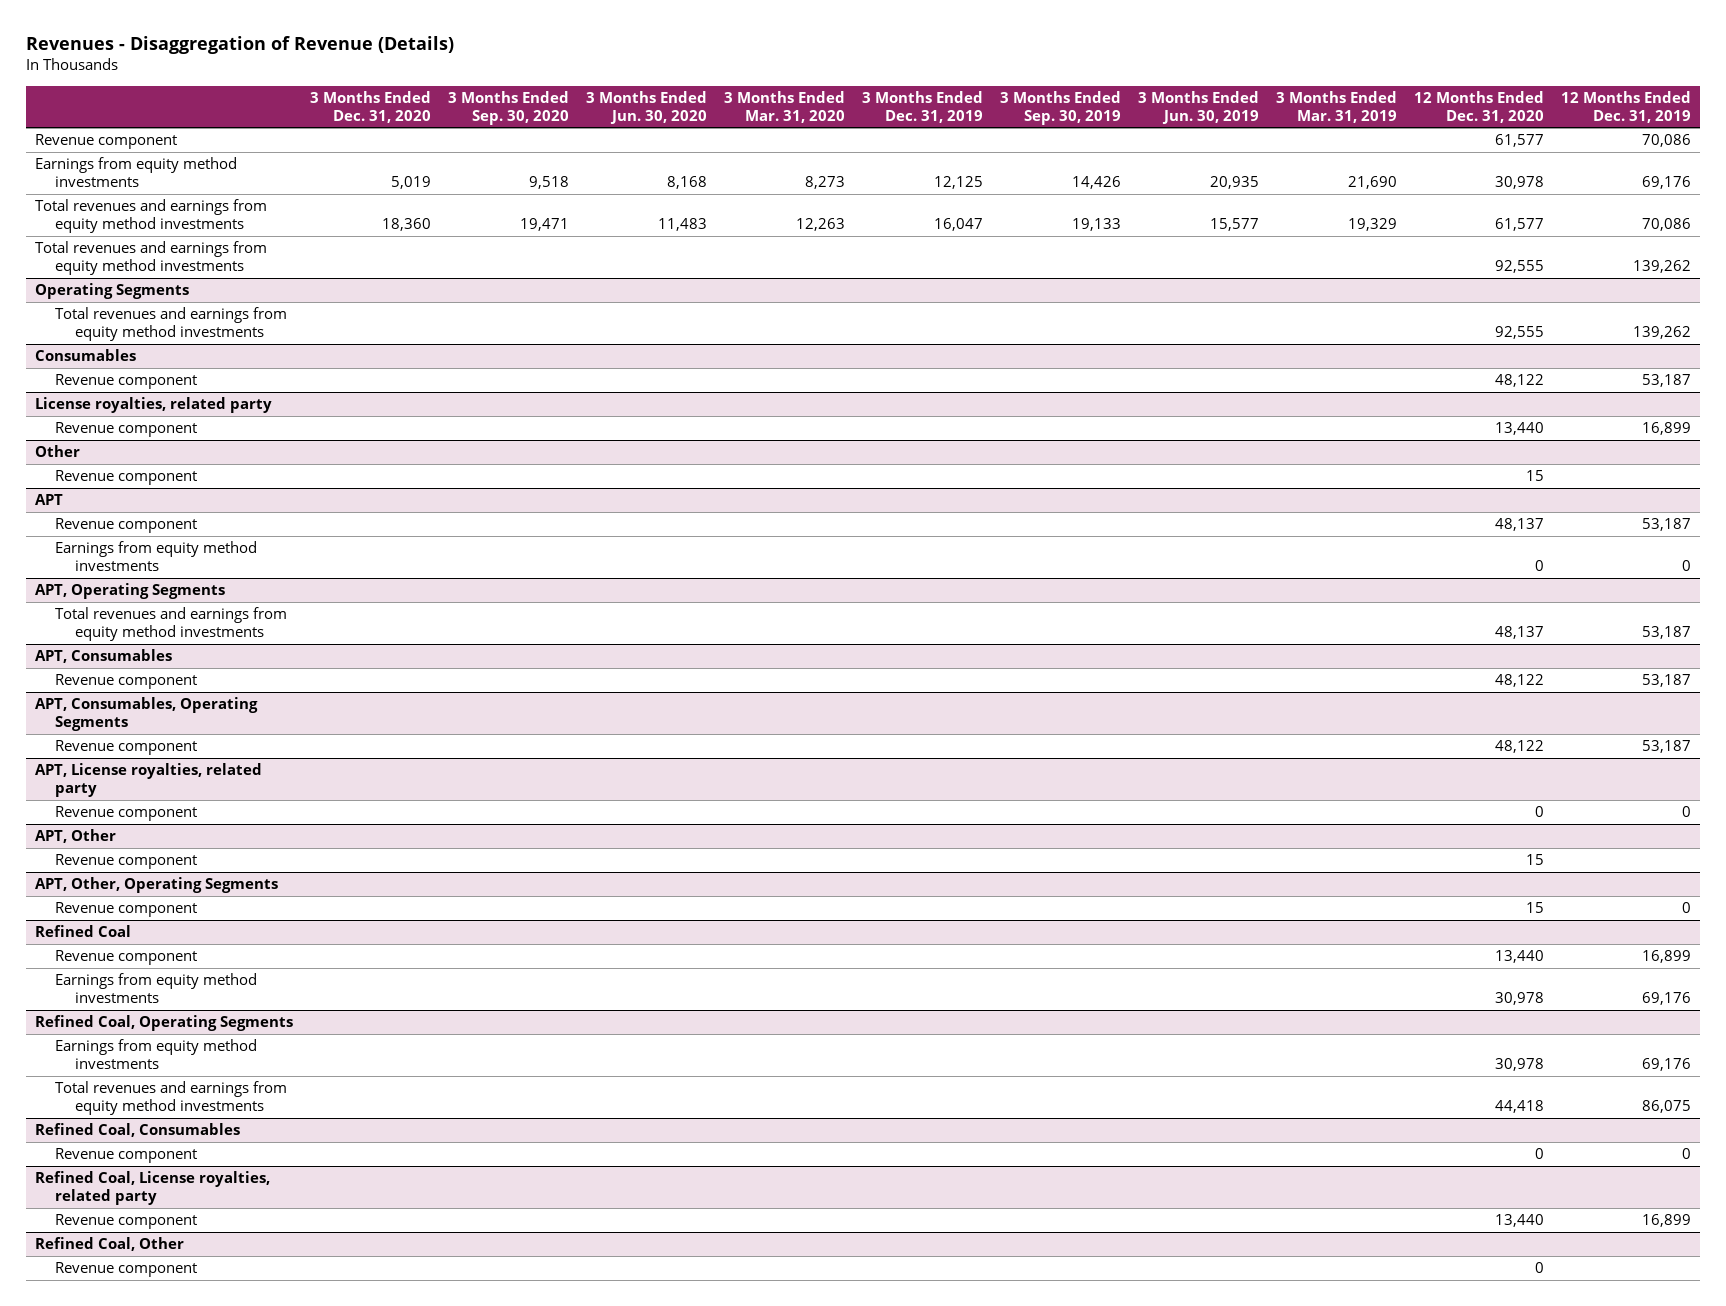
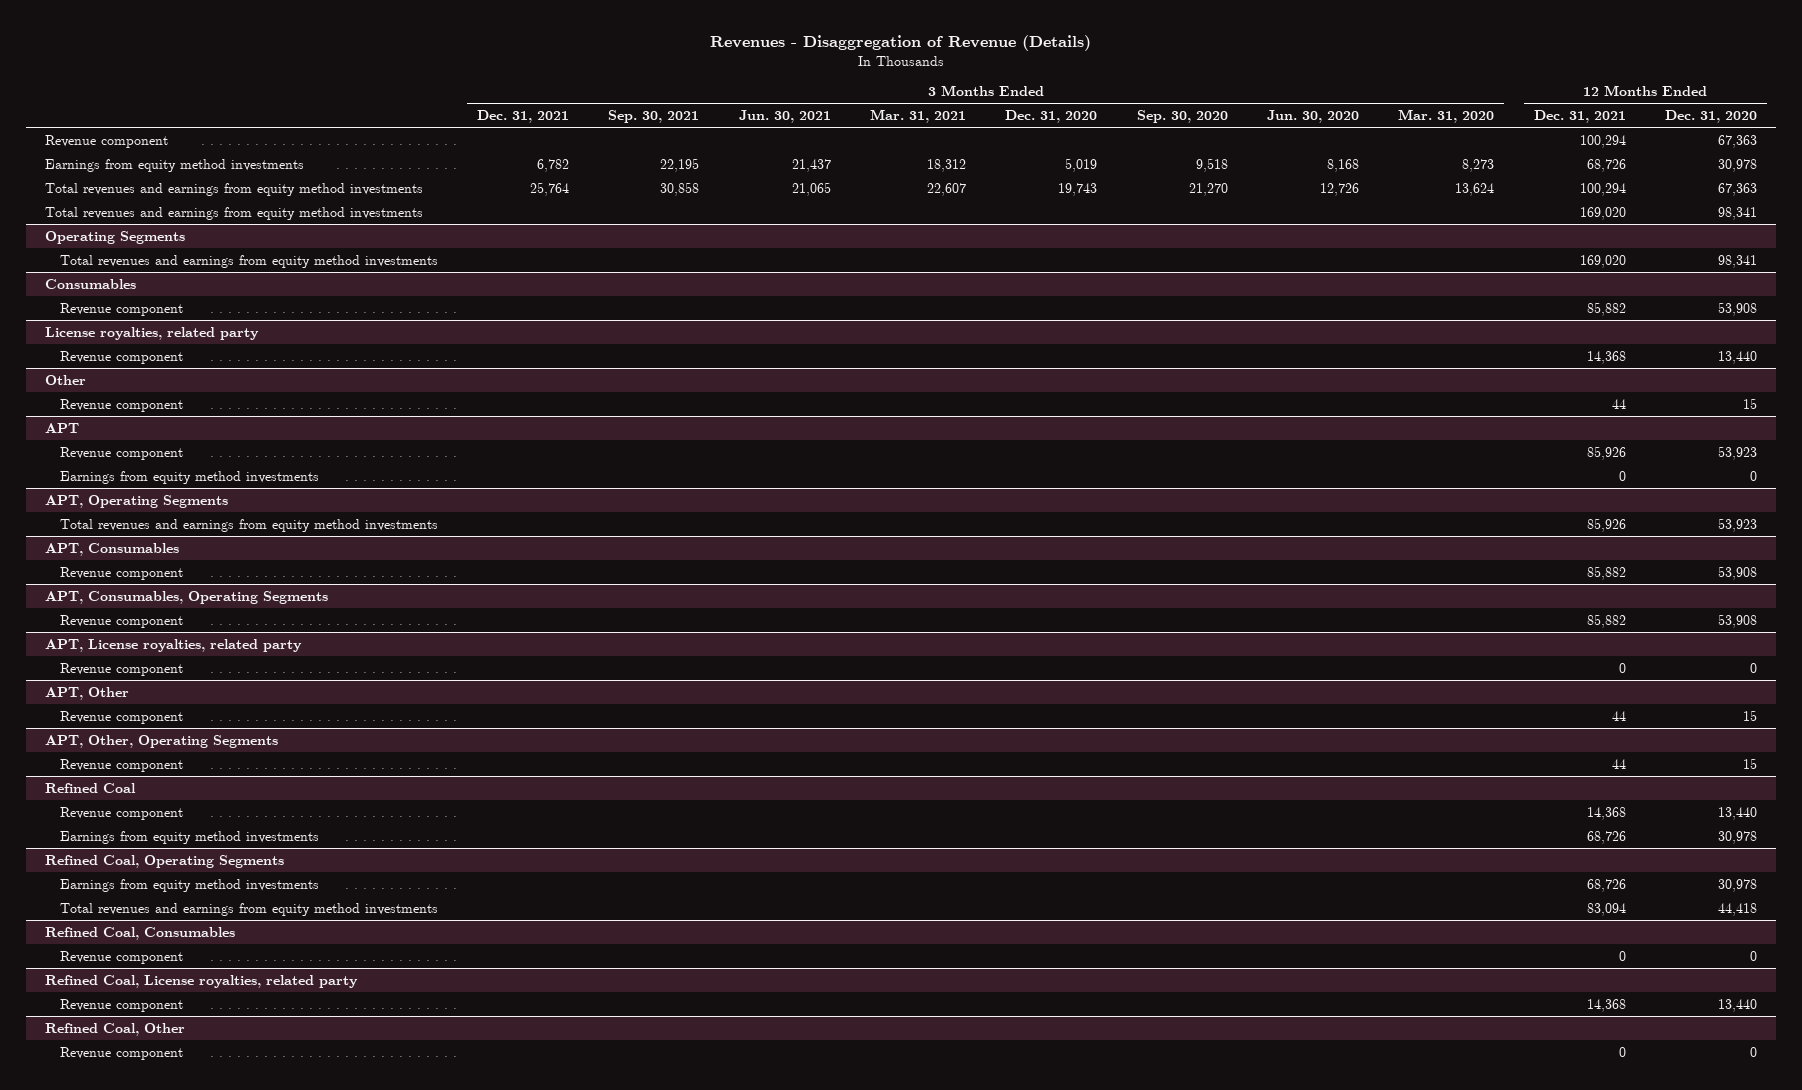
[861,91,983,123] 3 Months Ended Dec. 31, 2019 -> none
[1000,91,1122,125] 3 Months Ended Sep. 30, 2019 -> none
[1138,91,1260,124] 3 Months Ended Jun. 30, 2019 -> none
[1276,91,1398,123] 3 Months Ended Mar. 31, 2019 -> none
[1561,91,1692,123] 12 Months Ended Dec. 31, 2019 -> none
none -> [477,109,570,123] Dec. 31, 2021
none -> [608,109,700,123] Sep. 30, 2021
none -> [738,109,831,123] Jun. 30, 2021
none -> [869,108,966,123] Mar. 31, 2021
none -> [1533,109,1626,123] Dec. 31, 2021
[1495,134,1545,148] 61,577 -> [1717,134,1757,148] 67,363
[381,218,431,232] 18,360 -> [1058,182,1098,196] 19,743
[519,218,569,232] 19,471 -> [1188,182,1228,196] 21,270
[657,218,707,232] 11,483 -> [1319,182,1359,196] 12,726
[795,218,845,232] 12,263 -> [1455,182,1495,196] 13,624
[1495,218,1545,232] 61,577 -> [1717,182,1757,196] 67,363
[1495,260,1545,274] 92,555 -> [1717,206,1757,220] 98,341
[1495,326,1545,340] 92,555 -> [1717,254,1757,268] 98,341
[1495,374,1545,388] 48,122 -> [1717,301,1757,316] 53,908
[1495,518,1545,532] 48,137 -> [1717,445,1757,460] 53,923
[1495,626,1545,640] 48,137 -> [1717,517,1757,532] 53,923
[1495,674,1545,688] 48,122 -> [1717,565,1757,580] 53,908
[1495,740,1545,754] 48,122 -> [1717,613,1757,628] 53,908

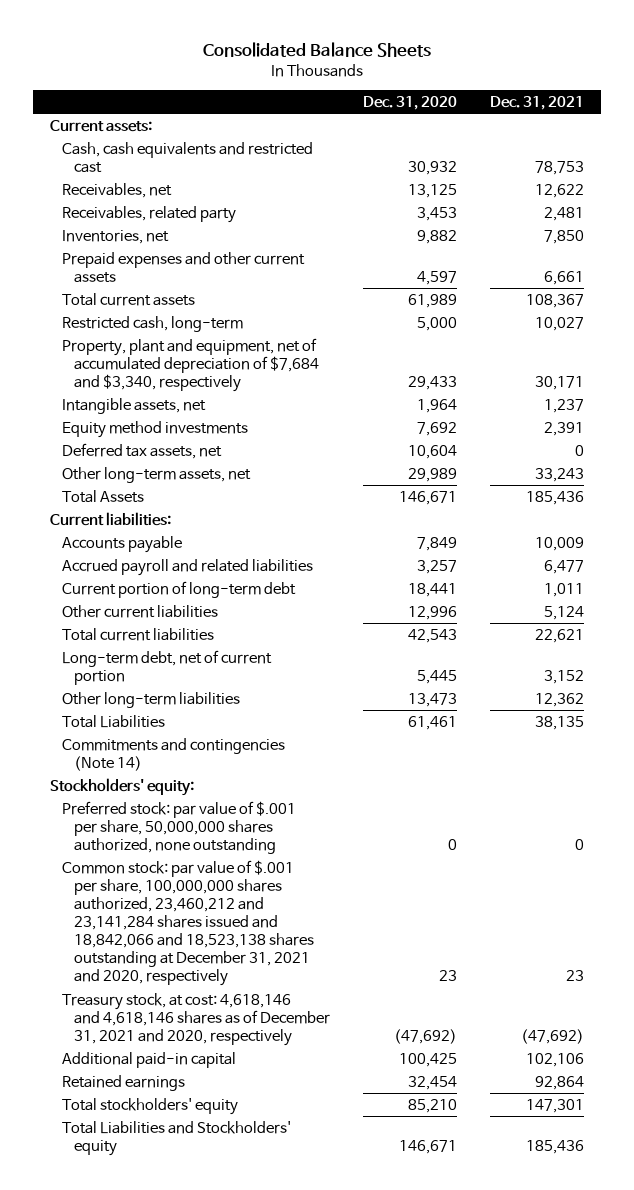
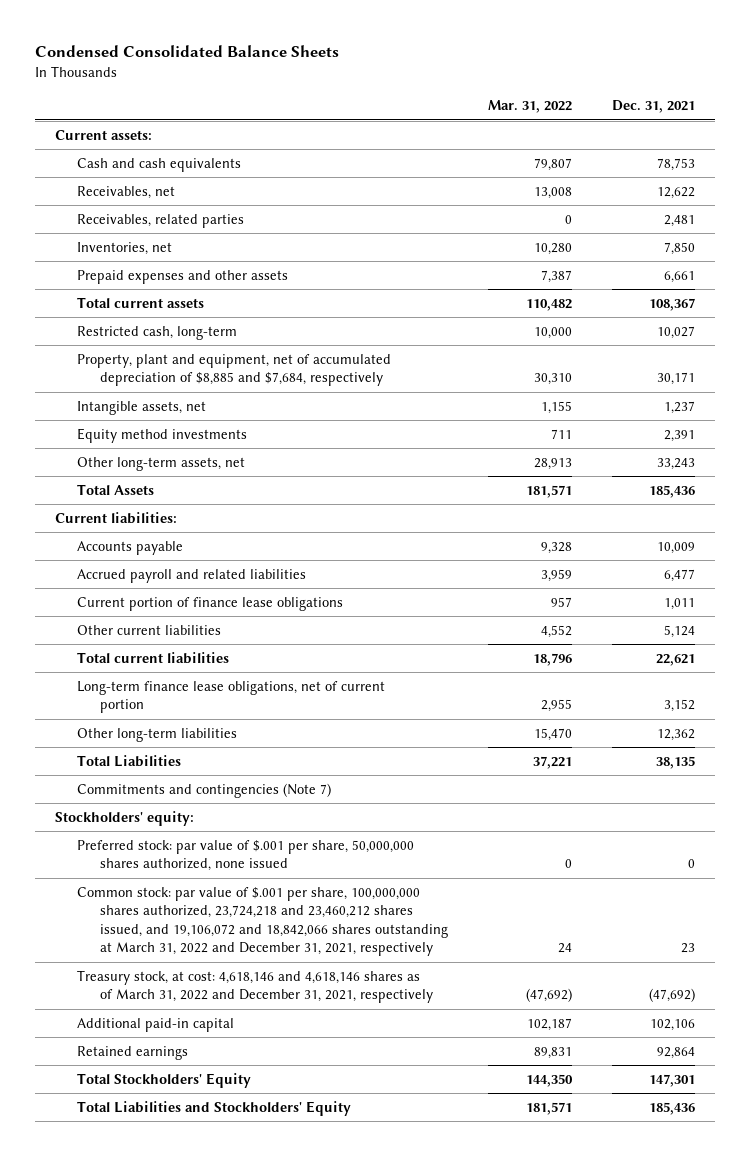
[203,42,432,58] Consolidated Balance Sheets -> [34,45,339,58] Condensed Consolidated Balance Sheets
[363,96,458,111] Dec. 31, 2020 -> none
none -> [487,100,572,114] Mar. 31, 2022
[62,141,314,173] Cash, cash equivalents and restricted cast -> [77,157,242,172] Cash and cash equivalents
[62,205,237,223] Receivables, related party -> [77,213,245,228] Receivables, related parties
[62,251,306,283] Prepaid expenses and other current assets -> [77,269,289,284] Prepaid expenses and other assets
[62,337,320,392] Property, plant and equipment, net of accumulated depreciation of $7,684 and $3,340, respectively -> [77,353,392,387] Property, plant and equipment, net of accumulated depreciation of $8,885 and $7,684, respectively
[62,442,223,459] Deferred tax assets, net -> none
[62,580,297,598] Current portion of long-term debt -> [77,596,344,611] Current portion of finance lease obligations
[62,649,273,685] Long-term debt, net of current portion -> [77,680,386,714] Long-term finance lease obligations, net of current portion
[62,737,286,771] Commitments and contingencies (Note 14) -> [77,782,332,798] Commitments and contingencies (Note 7)
[62,800,297,854] Preferred stock: par value of $.001 per share, 50,000,000 shares authorized, none outstanding -> [77,839,415,872] Preferred stock: par value of $.001 per share, 50,000,000 shares authorized, none issued
[62,859,315,987] Common stock: par value of $.001 per share, 100,000,000 shares authorized, 23,460,212 and 23,141,284 shares issued and 18,842,066 and 18,523,138 shares outstanding at December 31, 2021 and 2020, respectively -> [77,886,448,957] Common stock: par value of $.001 per share, 100,000,000 shares authorized, 23,724,218 and 23,460,212 shares issued, and 19,106,072 and 18,842,066 shares outstanding at March 31, 2022 and December 31, 2021, respectively
[62,992,331,1046] Treasury stock, at cost: 4,618,146 and 4,618,146 shares as of December 31, 2021 and 2020, respectively -> [77,969,433,1004] Treasury stock, at cost: 4,618,146 and 4,618,146 shares as of March 31, 2022 and December 31, 2021, respectively
[62,1097,239,1115] Total stockholders' equity -> [77,1072,252,1088] Total Stockholders' Equity
[62,1120,292,1156] Total Liabilities and Stockholders' equity -> [77,1100,352,1116] Total Liabilities and Stockholders' Equity

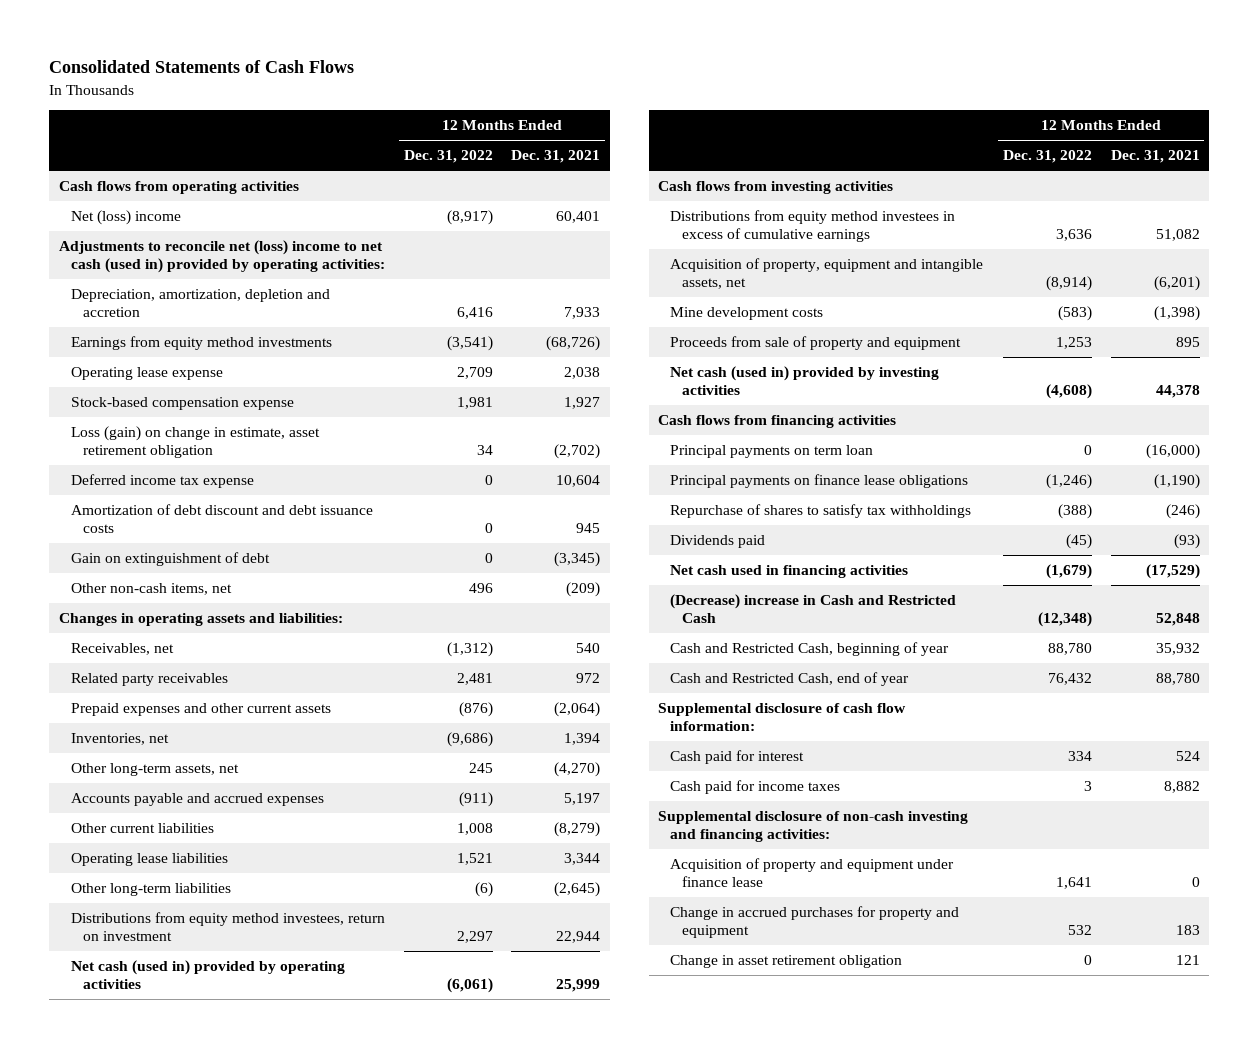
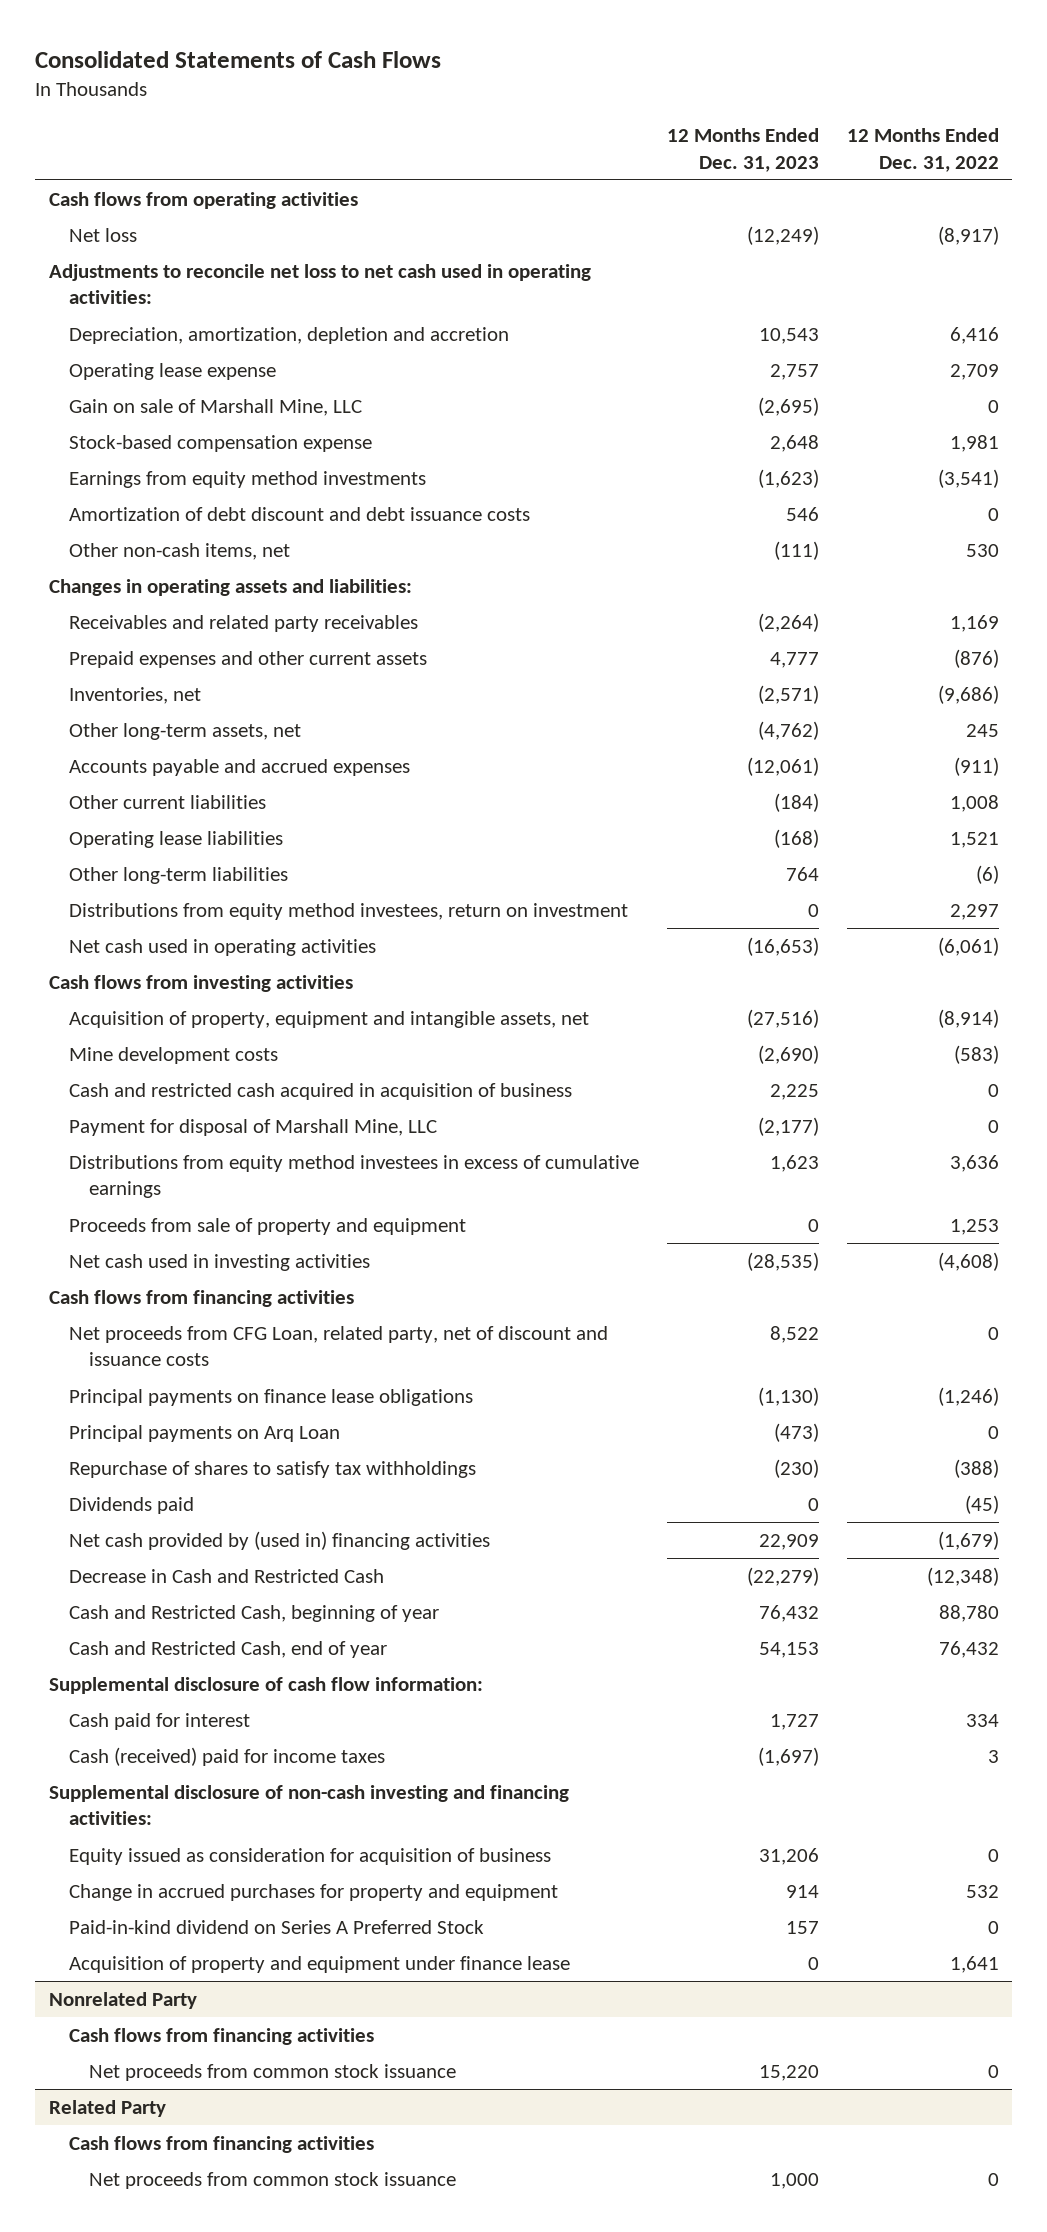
[511,150,601,164] Dec. 31, 2021 -> none
none -> [666,128,819,172] 12 Months Ended Dec. 31, 2023
[70,210,181,226] Net (loss) income -> [68,228,137,243] Net loss
[58,240,385,274] Adjustments to reconcile net (loss) income to net cash (used in) provided by operating activities: -> [48,264,591,305] Adjustments to reconcile net loss to net cash used in operating activities:
none -> [68,399,362,417] Gain on sale of Marshall Mine, LLC
[70,426,320,459] Loss (gain) on change in estimate, asset retirement obligation -> none
[70,474,254,489] Deferred income tax expense -> none
[70,336,332,351] Earnings from equity method investments -> [68,471,426,489] Earnings from equity method investments
[70,552,270,567] Gain on extinguishment of debt -> none
[468,583,493,594] 496 -> [965,544,999,558] 530
[70,643,174,656] Receivables, net -> none
[70,673,228,687] Related party receivables -> [68,615,418,633] Receivables and related party receivables
[456,673,493,686] 2,481 -> [949,615,999,633] 1,169
[70,960,345,990] Net cash (used in) provided by operating activities -> [68,939,376,957] Net cash used in operating activities
none -> [68,1083,572,1101] Cash and restricted cash acquired in acquisition of business
none -> [68,1119,437,1137] Payment for disposal of Marshall Mine, LLC
[670,210,956,243] Distributions from equity method investees in excess of cumulative earnings -> [68,1155,639,1199] Distributions from equity method investees in excess of cumulative earnings
[670,366,940,396] Net cash (used in) provided by investing activities -> [68,1254,370,1272] Net cash used in investing activities
[670,445,874,459] Principal payments on term loan -> none
none -> [68,1326,608,1367] Net proceeds from CFG Loan, related party, net of discount and issuance costs
none -> [68,1425,340,1443] Principal payments on Arq Loan
[670,565,909,579] Net cash used in financing activities -> [68,1531,490,1551] Net cash provided by (used in) financing activities
[670,594,957,624] (Decrease) increase in Cash and Restricted Cash -> [68,1569,384,1584] Decrease in Cash and Restricted Cash
[670,780,841,795] Cash paid for income taxes -> [68,1747,385,1767] Cash (received) paid for income taxes
none -> [68,1848,551,1866] Equity issued as consideration for acquisition of business
[670,955,903,969] Change in asset retirement obligation -> none
none -> [68,1920,484,1935] Paid-in-kind dividend on Series A Preferred Stock
[670,858,955,888] Acquisition of property and equipment under finance lease -> [68,1956,570,1974] Acquisition of property and equipment under finance lease
none -> [48,1992,197,2010] Nonrelated Party
none -> [68,2028,374,2046] Cash flows from financing activities
none -> [88,2064,456,2082] Net proceeds from common stock issuance
none -> [48,2100,166,2118] Related Party
none -> [68,2136,374,2154] Cash flows from financing activities
none -> [88,2172,456,2190] Net proceeds from common stock issuance

